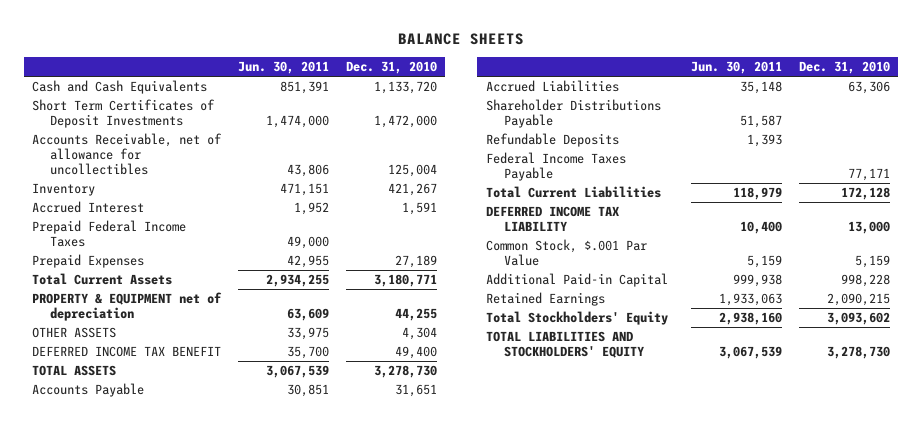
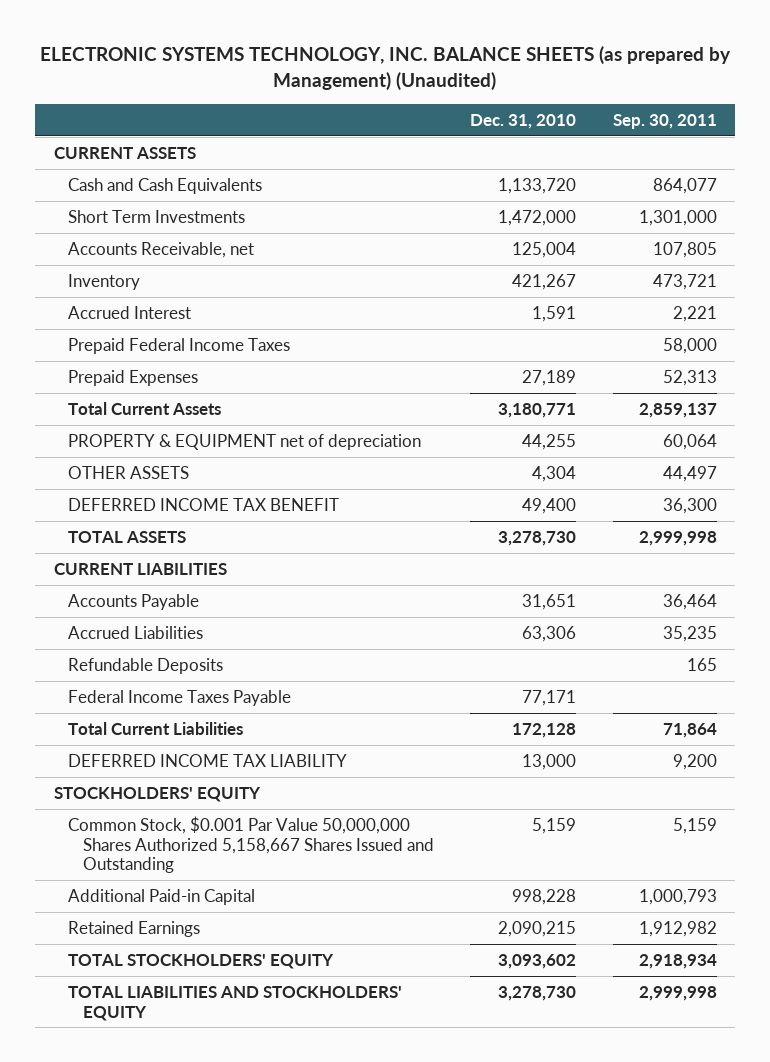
[398,33,525,46] BALANCE SHEETS -> [40,46,732,91] ELECTRONIC SYSTEMS TECHNOLOGY, INC. BALANCE SHEETS (as prepared by Management) (Unaudited)
[238,61,330,75] Jun. 30, 2011 -> none
none -> [612,113,717,129] Sep. 30, 2011
none -> [53,146,196,159] CURRENT ASSETS
[32,99,216,129] Short Term Certificates of Deposit Investments -> [68,209,246,223] Short Term Investments
[32,133,223,176] Accounts Receivable, net of allowance for uncollectibles -> [68,241,255,258] Accounts Receivable, net
none -> [53,562,227,575] CURRENT LIABILITIES
[485,99,661,129] Shareholder Distributions Payable -> none
none -> [53,786,261,802] STOCKHOLDERS' EQUITY
[485,239,647,267] Common Stock, $.001 Par Value -> [68,815,434,874] Common Stock, $0.001 Par Value 50,000,000 Shares Authorized 5,158,667 Shares Issued and Outstanding
[485,311,668,326] Total Stockholders' Equity -> [68,953,335,969] TOTAL STOCKHOLDERS' EQUITY

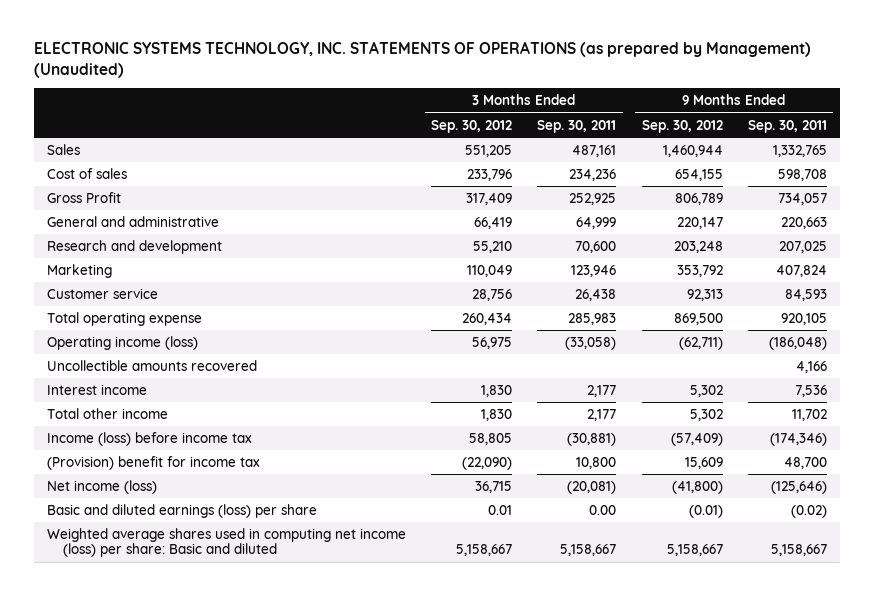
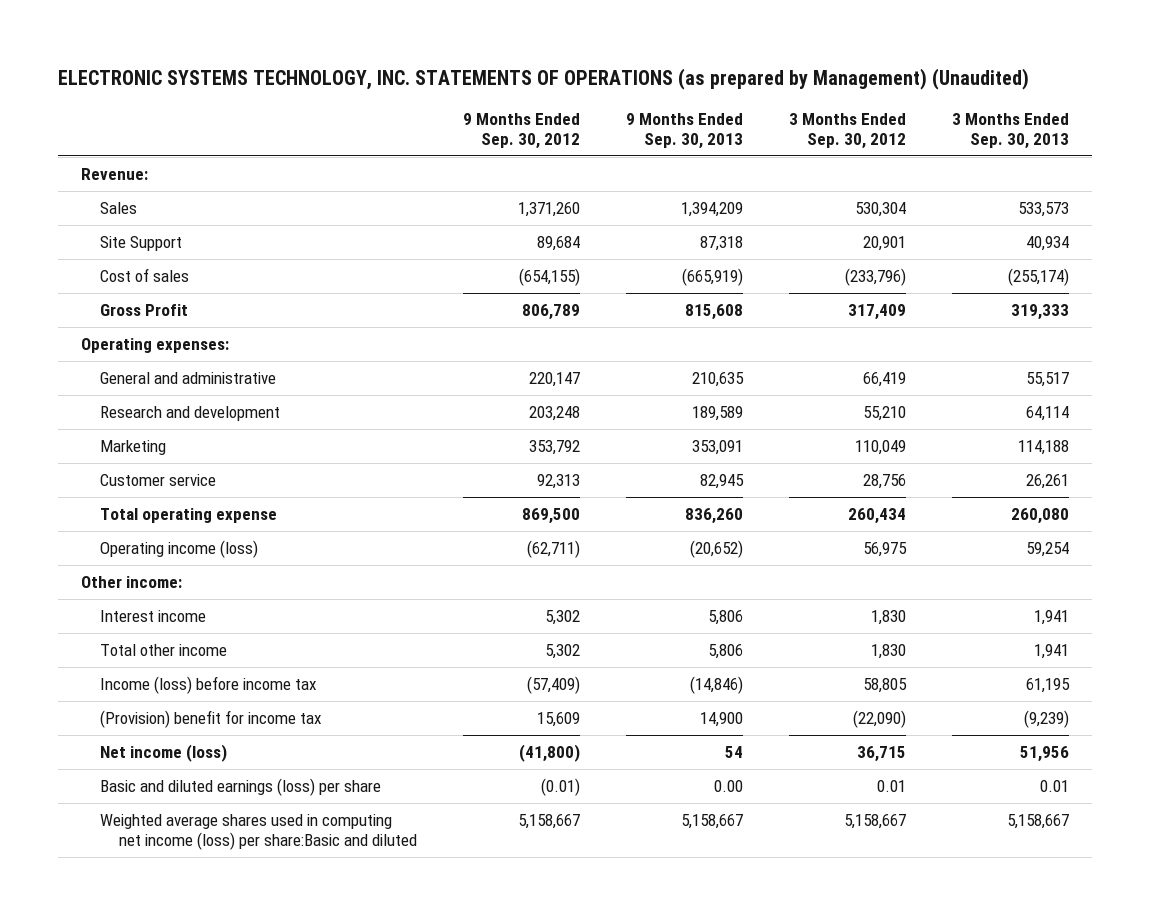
[537,119,617,133] Sep. 30, 2011 -> none
[747,119,827,133] Sep. 30, 2011 -> none
none -> [625,112,743,150] 9 Months Ended Sep. 30, 2013
none -> [951,112,1069,150] 3 Months Ended Sep. 30, 2013
none -> [80,168,148,181] Revenue:
[464,144,512,157] 551,205 -> [854,202,906,218] 530,304
[662,144,723,157] 1,460,944 -> [517,202,580,218] 1,371,260
none -> [99,236,182,252] Site Support
[466,168,512,181] 233,796 -> [844,268,906,287] (233,796)
[674,168,723,181] 654,155 -> [518,268,580,287] (654,155)
none -> [80,338,229,354] Operating expenses:
[46,359,257,371] Uncollectible amounts recovered -> none
none -> [80,576,182,589] Other income:
[46,527,406,558] Weighted average shares used in computing net income (loss) per share: Basic and diluted -> [99,814,418,851] Weighted average shares used in computing net income (loss) per share:Basic and diluted

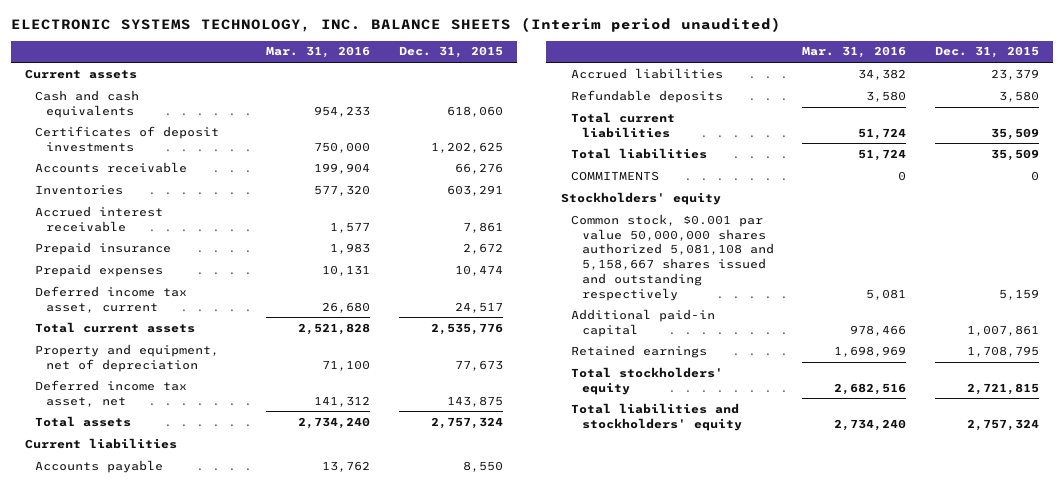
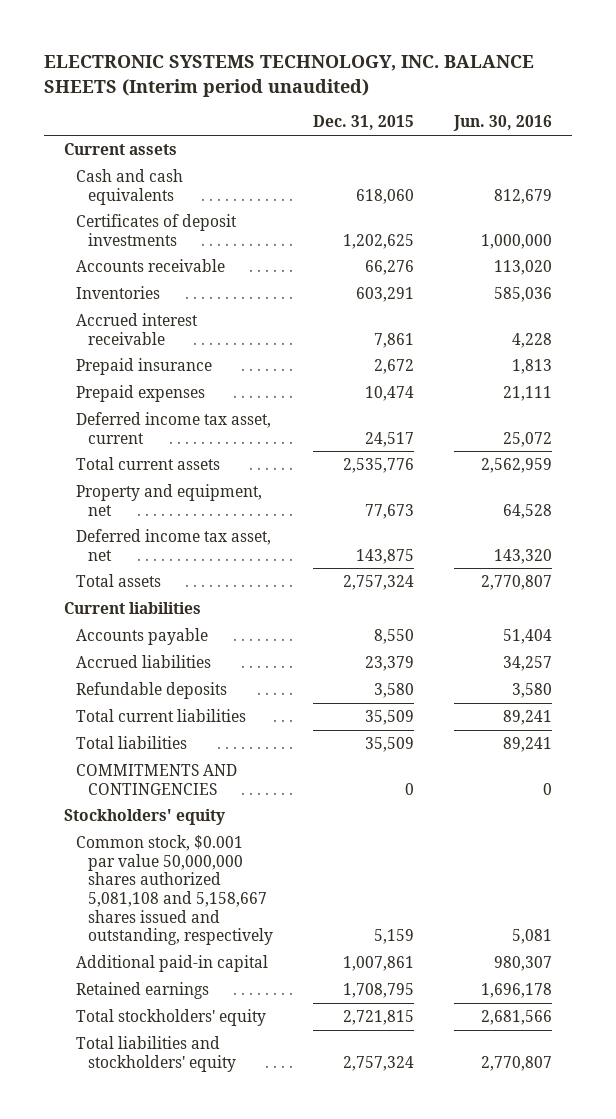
[266,46,371,59] Mar. 31, 2016 -> none
none -> [453,115,553,132] Jun. 30, 2016
[35,343,220,372] Property and equipment, net of depreciation -> [75,484,262,516] Property and equipment, net
[571,170,660,181] COMMITMENTS -> [75,764,237,795] COMMITMENTS AND CONTINGENCIES
[571,213,774,301] Common stock, $0.001 par value 50,000,000 shares authorized 5,081,108 and 5,158,667 shares issued and outstanding respectively -> [75,835,273,946] Common stock, $0.001 par value 50,000,000 shares authorized 5,081,108 and 5,158,667 shares issued and outstanding, respectively

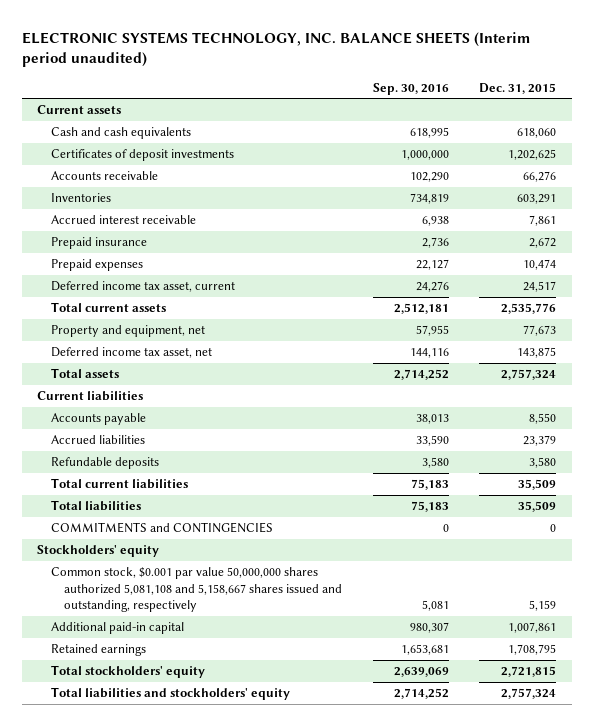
[453,115,553,132] Jun. 30, 2016 -> none
none -> [372,82,449,95] Sep. 30, 2016
[75,764,237,795] COMMITMENTS AND CONTINGENCIES -> [50,522,273,534] COMMITMENTS and CONTINGENCIES

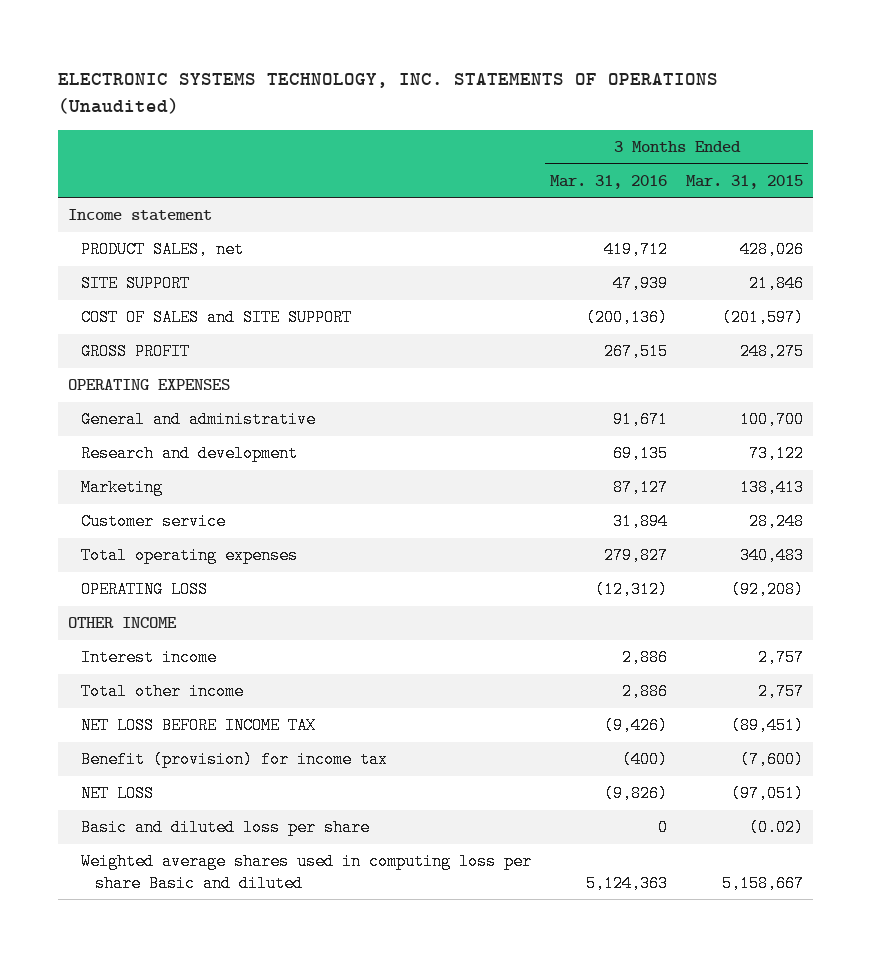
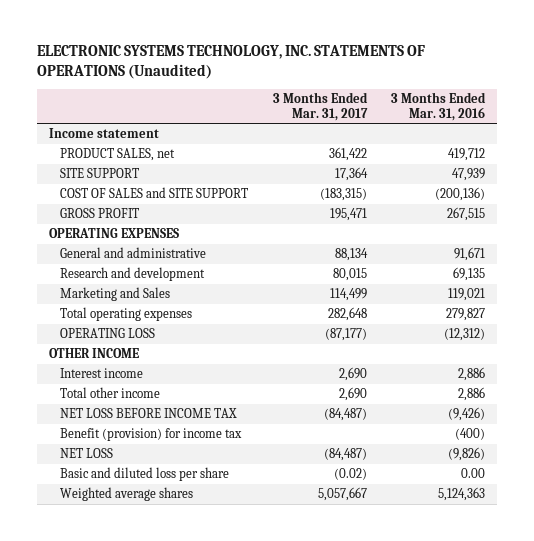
[686,174,804,189] Mar. 31, 2015 -> none
none -> [272,91,368,121] 3 Months Ended Mar. 31, 2017
[81,513,227,531] Customer service -> none
[81,479,164,497] Marketing -> [60,287,171,302] Marketing and Sales
[613,479,669,497] 87,127 -> [447,288,485,302] 119,021
[658,819,669,837] 0 -> [460,468,485,479] 0.00
[81,853,533,892] Weighted average shares used in computing loss per share Basic and diluted -> [60,487,194,502] Weighted average shares

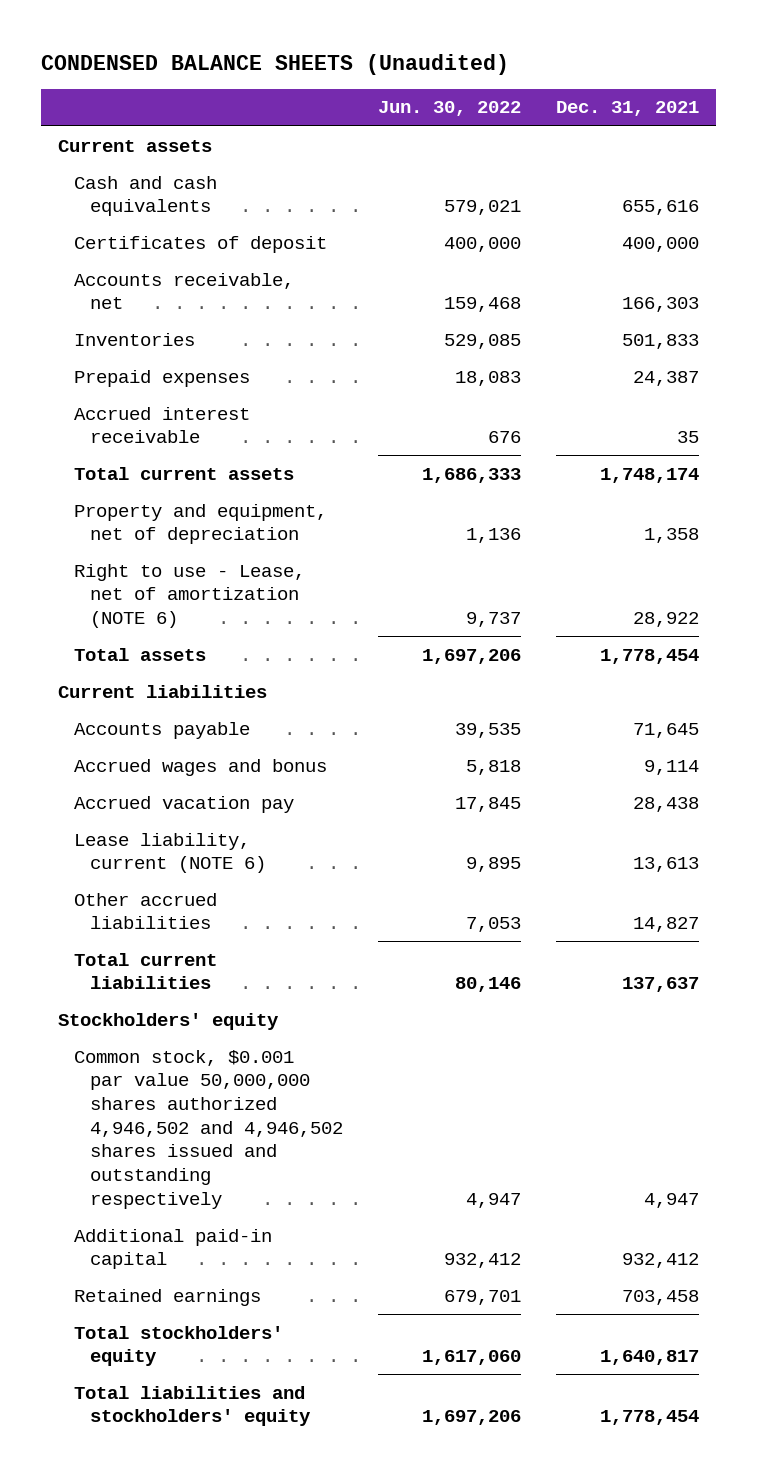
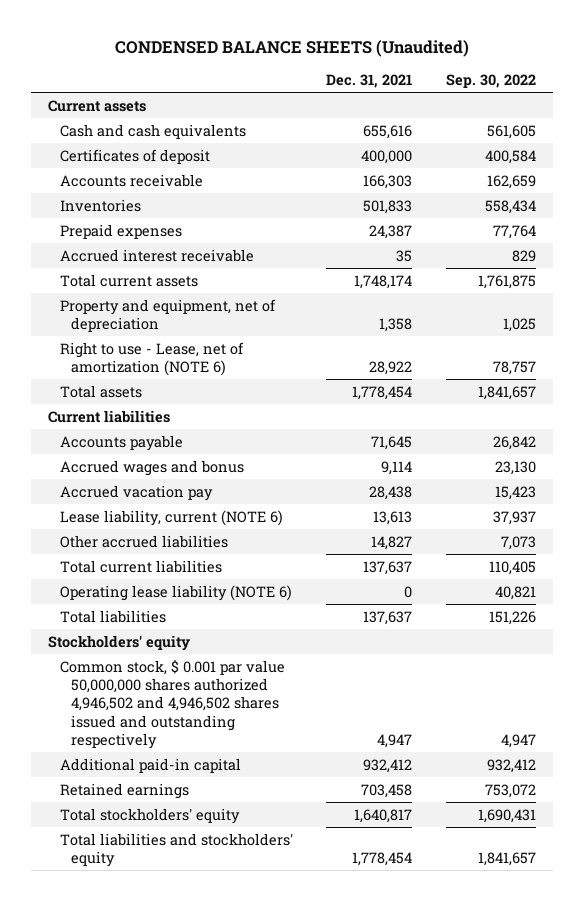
[378,101,522,117] Jun. 30, 2022 -> none
none -> [446,73,537,88] Sep. 30, 2022
[74,272,295,310] Accounts receivable, net -> [59,173,203,187] Accounts receivable
none -> [59,584,292,601] Operating lease liability (NOTE 6)
none -> [59,609,166,623] Total liabilities
[74,1049,344,1209] Common stock, $0.001 par value 50,000,000 shares authorized 4,946,502 and 4,946,502 shares issued and outstanding respectively -> [59,659,285,750] Common stock, $ 0.001 par value 50,000,000 shares authorized 4,946,502 and 4,946,502 shares issued and outstanding respectively

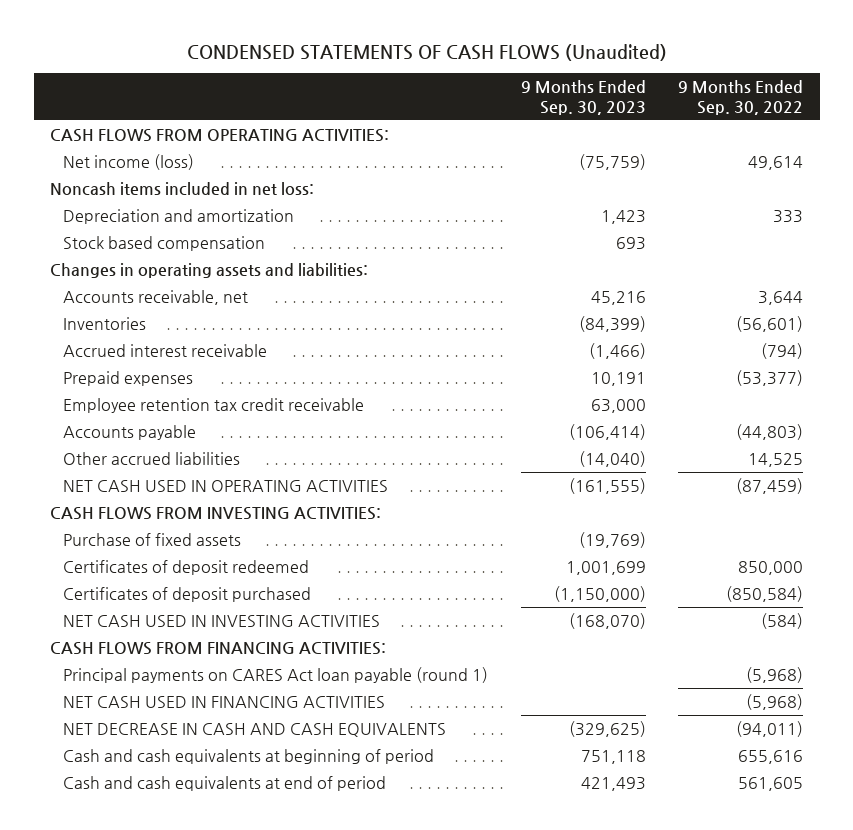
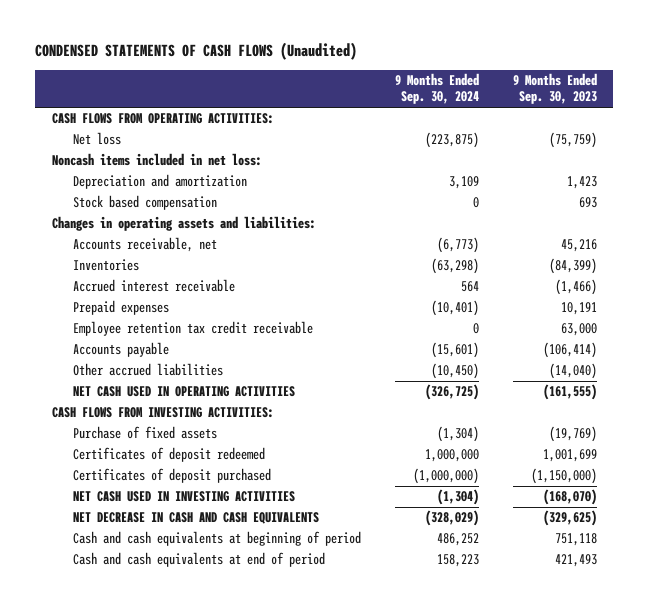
[678,80,804,115] 9 Months Ended Sep. 30, 2022 -> none
none -> [394,73,479,105] 9 Months Ended Sep. 30, 2024
[62,153,194,170] Net income (loss) -> [73,132,122,146] Net loss
[50,641,387,655] CASH FLOWS FROM FINANCING ACTIVITIES: -> none
[62,666,488,683] Principal payments on CARES Act loan payable (round 1) -> none
[62,695,385,708] NET CASH USED IN FINANCING ACTIVITIES -> none

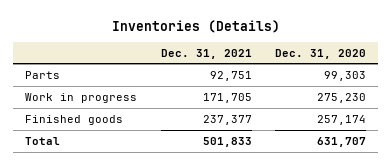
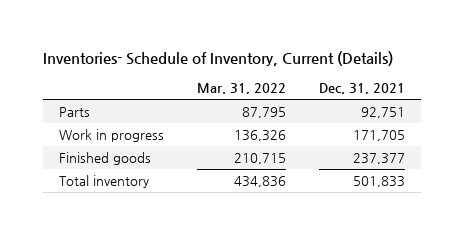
[111,19,280,33] Inventories (Details) -> [42,50,393,66] Inventories- Schedule of Inventory, Current (Details)
[275,48,367,59] Dec. 31, 2020 -> none
none -> [196,83,286,95] Mar. 31, 2022
[25,136,61,145] Total -> [59,175,150,189] Total inventory

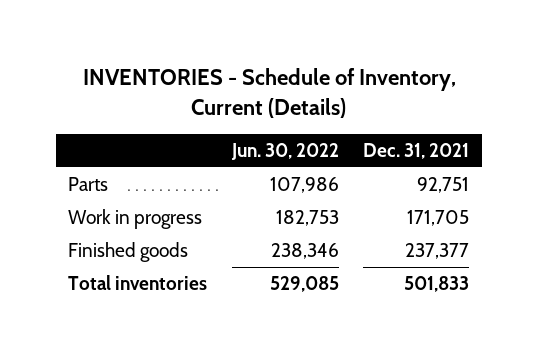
[42,50,393,66] Inventories- Schedule of Inventory, Current (Details) -> [82,68,456,119] INVENTORIES - Schedule of Inventory, Current (Details)
[196,83,286,95] Mar. 31, 2022 -> none
none -> [230,143,339,161] Jun. 30, 2022
[59,175,150,189] Total inventory -> [68,275,208,291] Total inventories

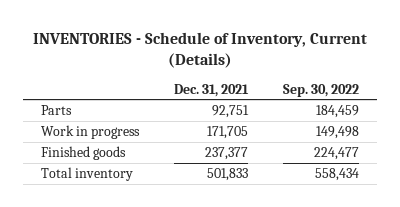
[230,143,339,161] Jun. 30, 2022 -> none
none -> [283,83,360,97] Sep. 30, 2022
[68,275,208,291] Total inventories -> [41,167,134,182] Total inventory

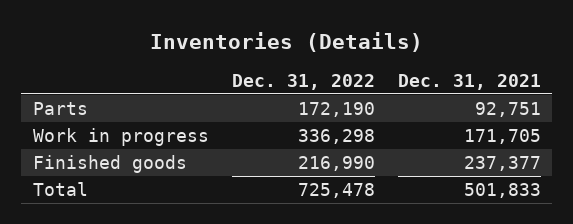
[33,32,368,69] INVENTORIES - Schedule of Inventory, Current (Details) -> [149,31,423,52] Inventories (Details)
[283,83,360,97] Sep. 30, 2022 -> none
none -> [231,73,375,90] Dec. 31, 2022
[41,167,134,182] Total inventory -> [32,182,88,197] Total

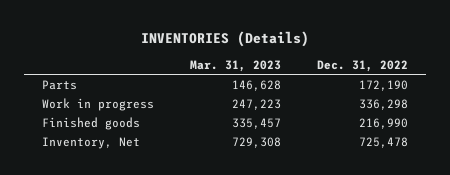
[149,31,423,52] Inventories (Details) -> [141,30,310,47] INVENTORIES (Details)
[397,73,541,90] Dec. 31, 2021 -> none
none -> [190,59,282,72] Mar. 31, 2023
[32,182,88,197] Total -> [42,136,141,149] Inventory, Net

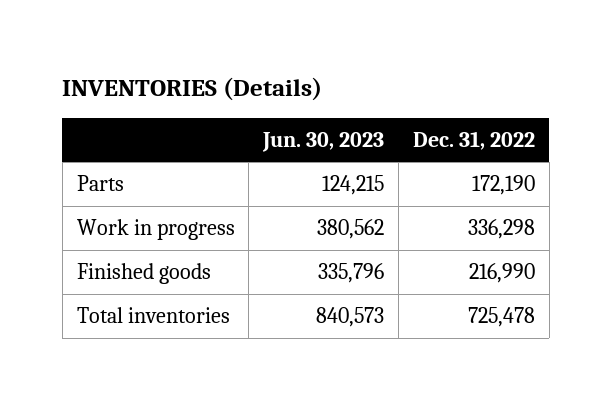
[190,59,282,72] Mar. 31, 2023 -> none
none -> [262,132,385,153] Jun. 30, 2023
[42,136,141,149] Inventory, Net -> [76,307,230,324] Total inventories

